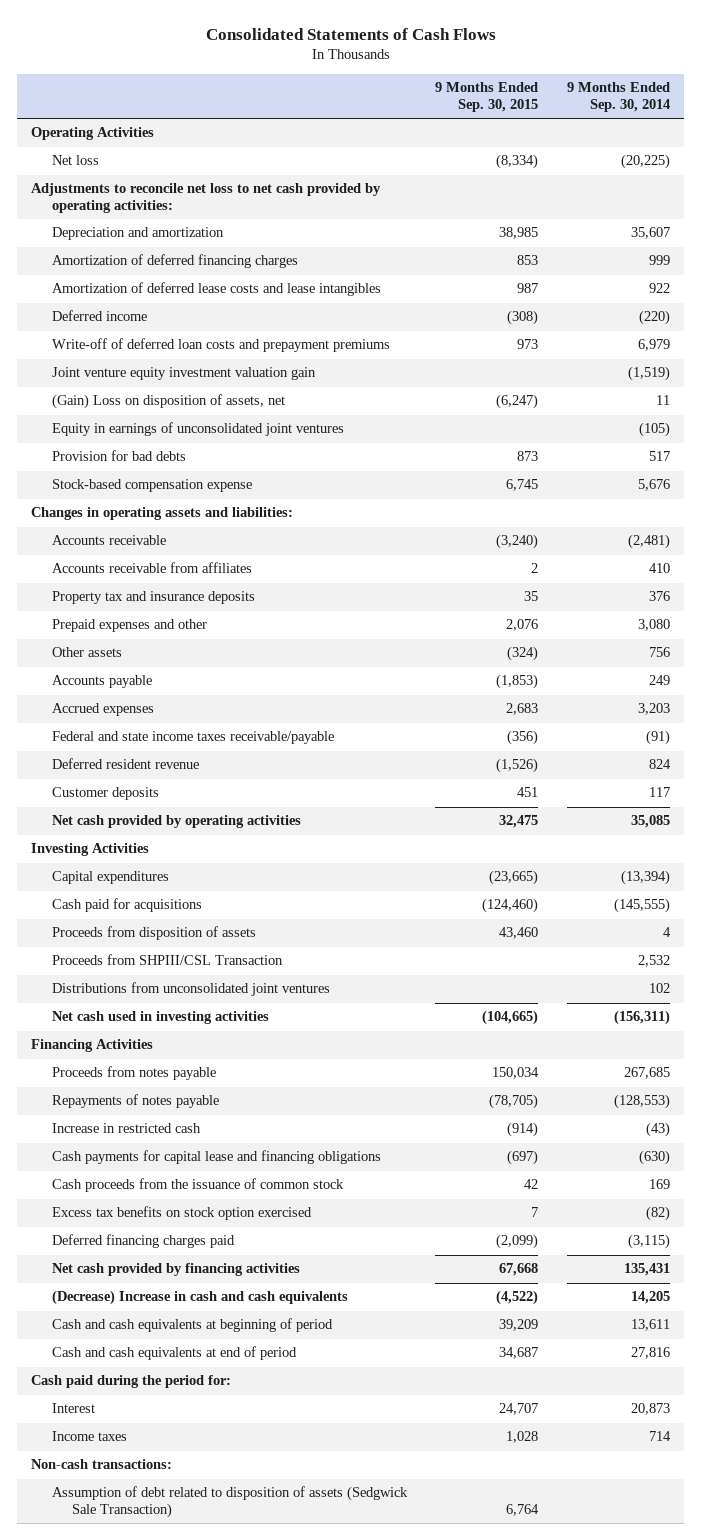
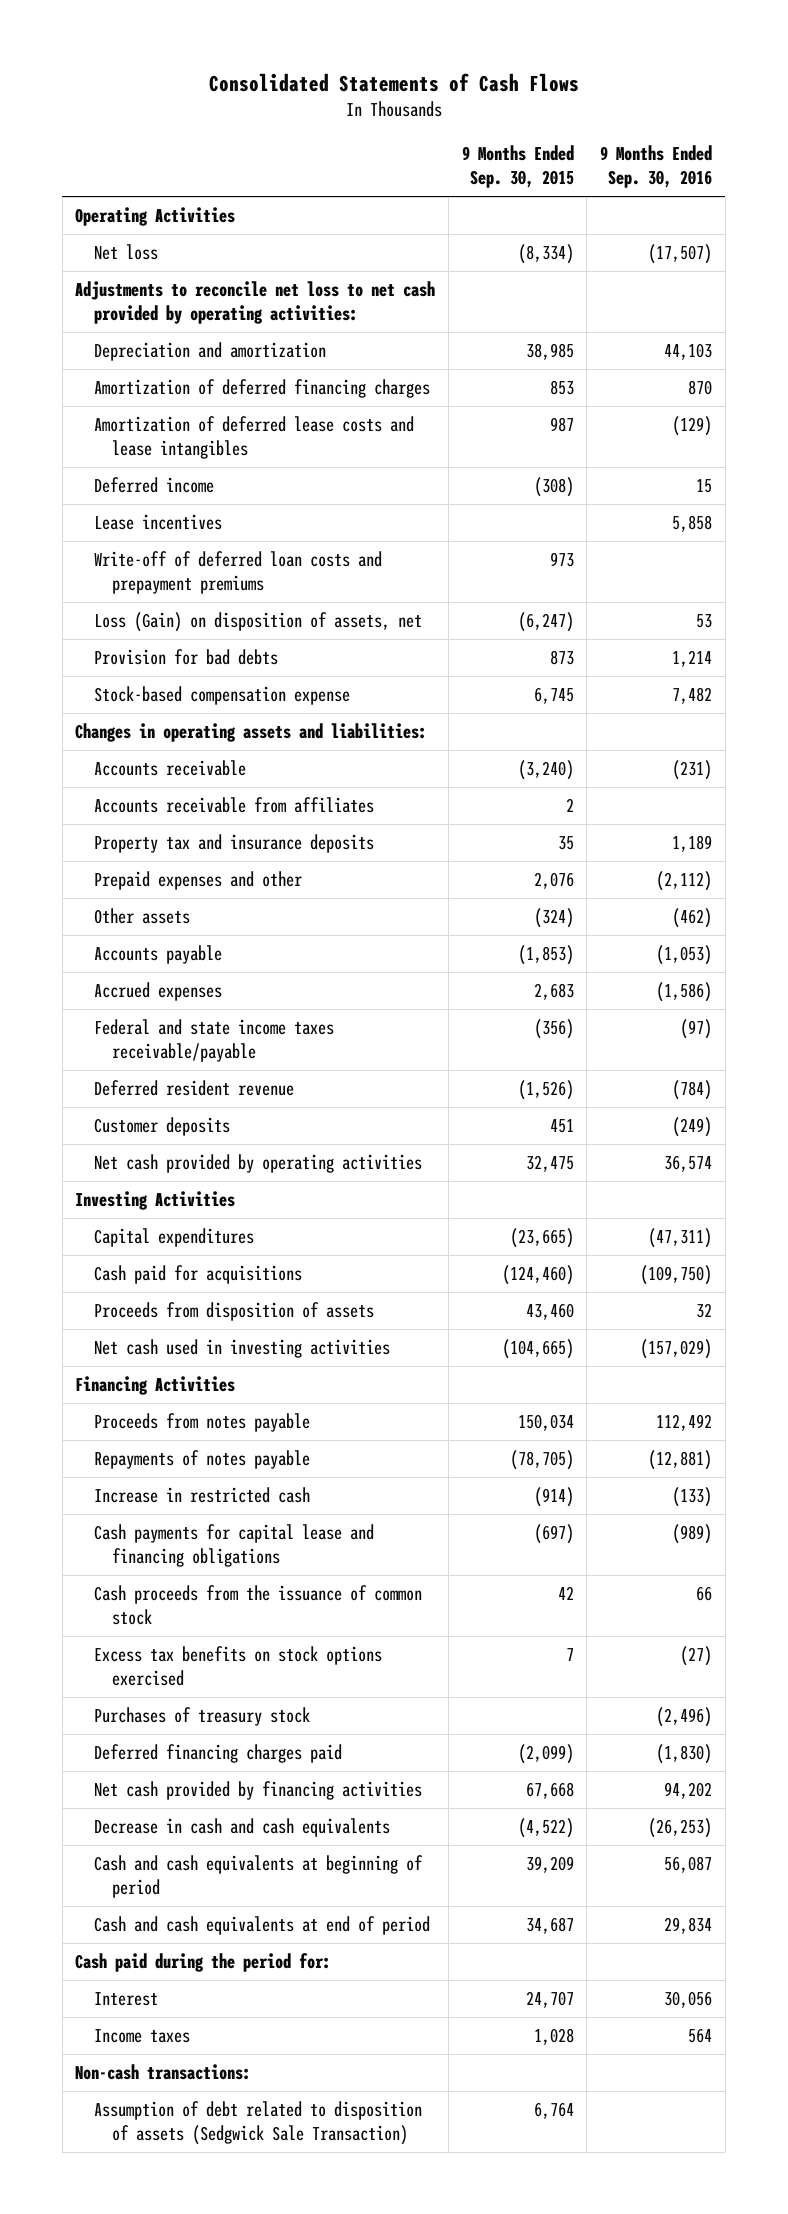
[566,82,670,113] 9 Months Ended Sep. 30, 2014 -> none
none -> [600,144,713,189] 9 Months Ended Sep. 30, 2016
none -> [93,513,222,530] Lease incentives
[51,367,316,381] Joint venture equity investment valuation gain -> none
[51,422,344,437] Equity in earnings of unconsolidated joint ventures -> none
[51,394,285,410] (Gain) Loss on disposition of assets, net -> [93,611,422,632] Loss (Gain) on disposition of assets, net
[51,954,283,966] Proceeds from SHPIII/CSL Transaction -> none
[51,982,330,997] Distributions from unconsolidated joint ventures -> none
[51,1206,312,1221] Excess tax benefits on stock option exercised -> [93,1645,382,1687] Excess tax benefits on stock options exercised
none -> [93,1706,310,1726] Purchases of treasury stock
[51,1290,348,1306] (Decrease) Increase in cash and cash equivalents -> [93,1817,390,1837] Decrease in cash and cash equivalents

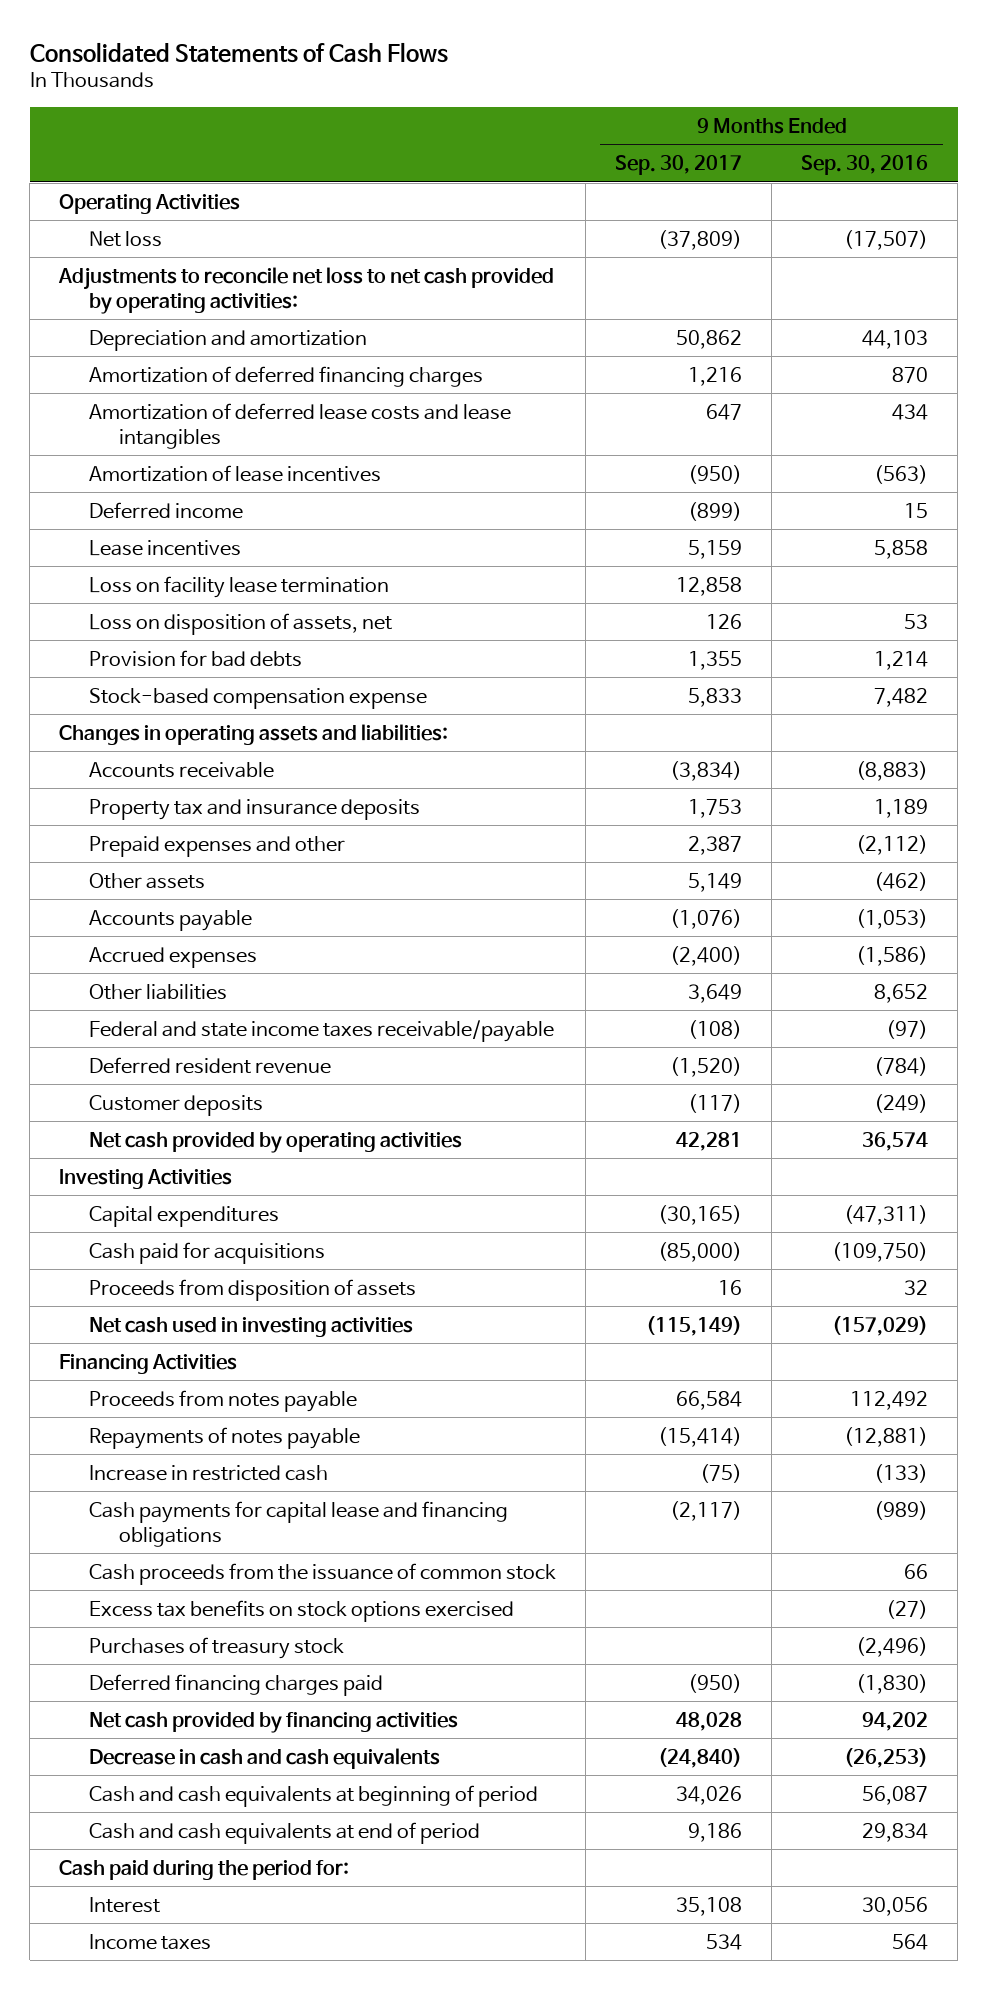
[461,144,574,189] 9 Months Ended Sep. 30, 2015 -> none
none -> [615,155,743,176] Sep. 30, 2017
[672,415,713,436] (129) -> [892,403,929,420] 434
none -> [89,464,382,482] Amortization of lease incentives
[93,550,382,595] Write-off of deferred loan costs and prepayment premiums -> none
none -> [89,575,390,598] Loss on facility lease termination
[93,611,422,632] Loss (Gain) on disposition of assets, net -> [89,612,393,635] Loss on disposition of assets, net
[93,796,374,813] Accounts receivable from affiliates -> none
[672,759,713,780] (231) -> [856,760,929,781] (8,883)
none -> [89,983,228,1000] Other liabilities
[75,2063,252,2080] Non-cash transactions: -> none
[93,2100,422,2146] Assumption of debt related to disposition of assets (Sedgwick Sale Transaction) -> none

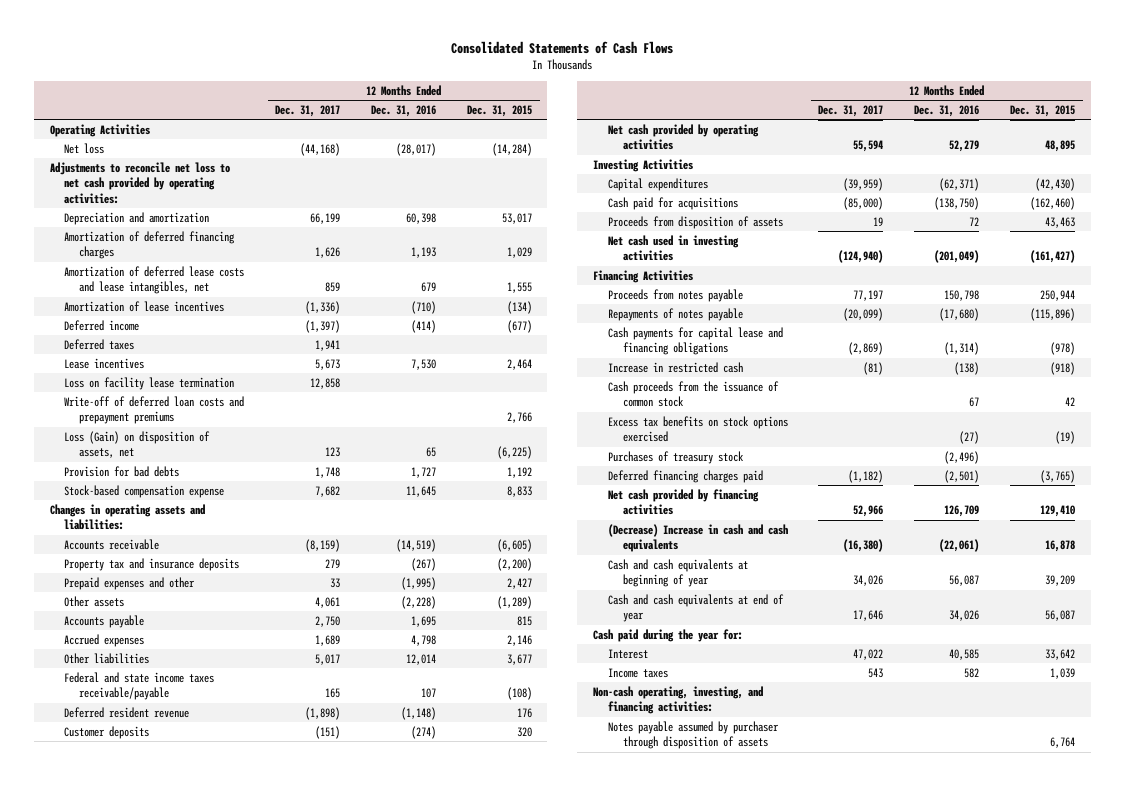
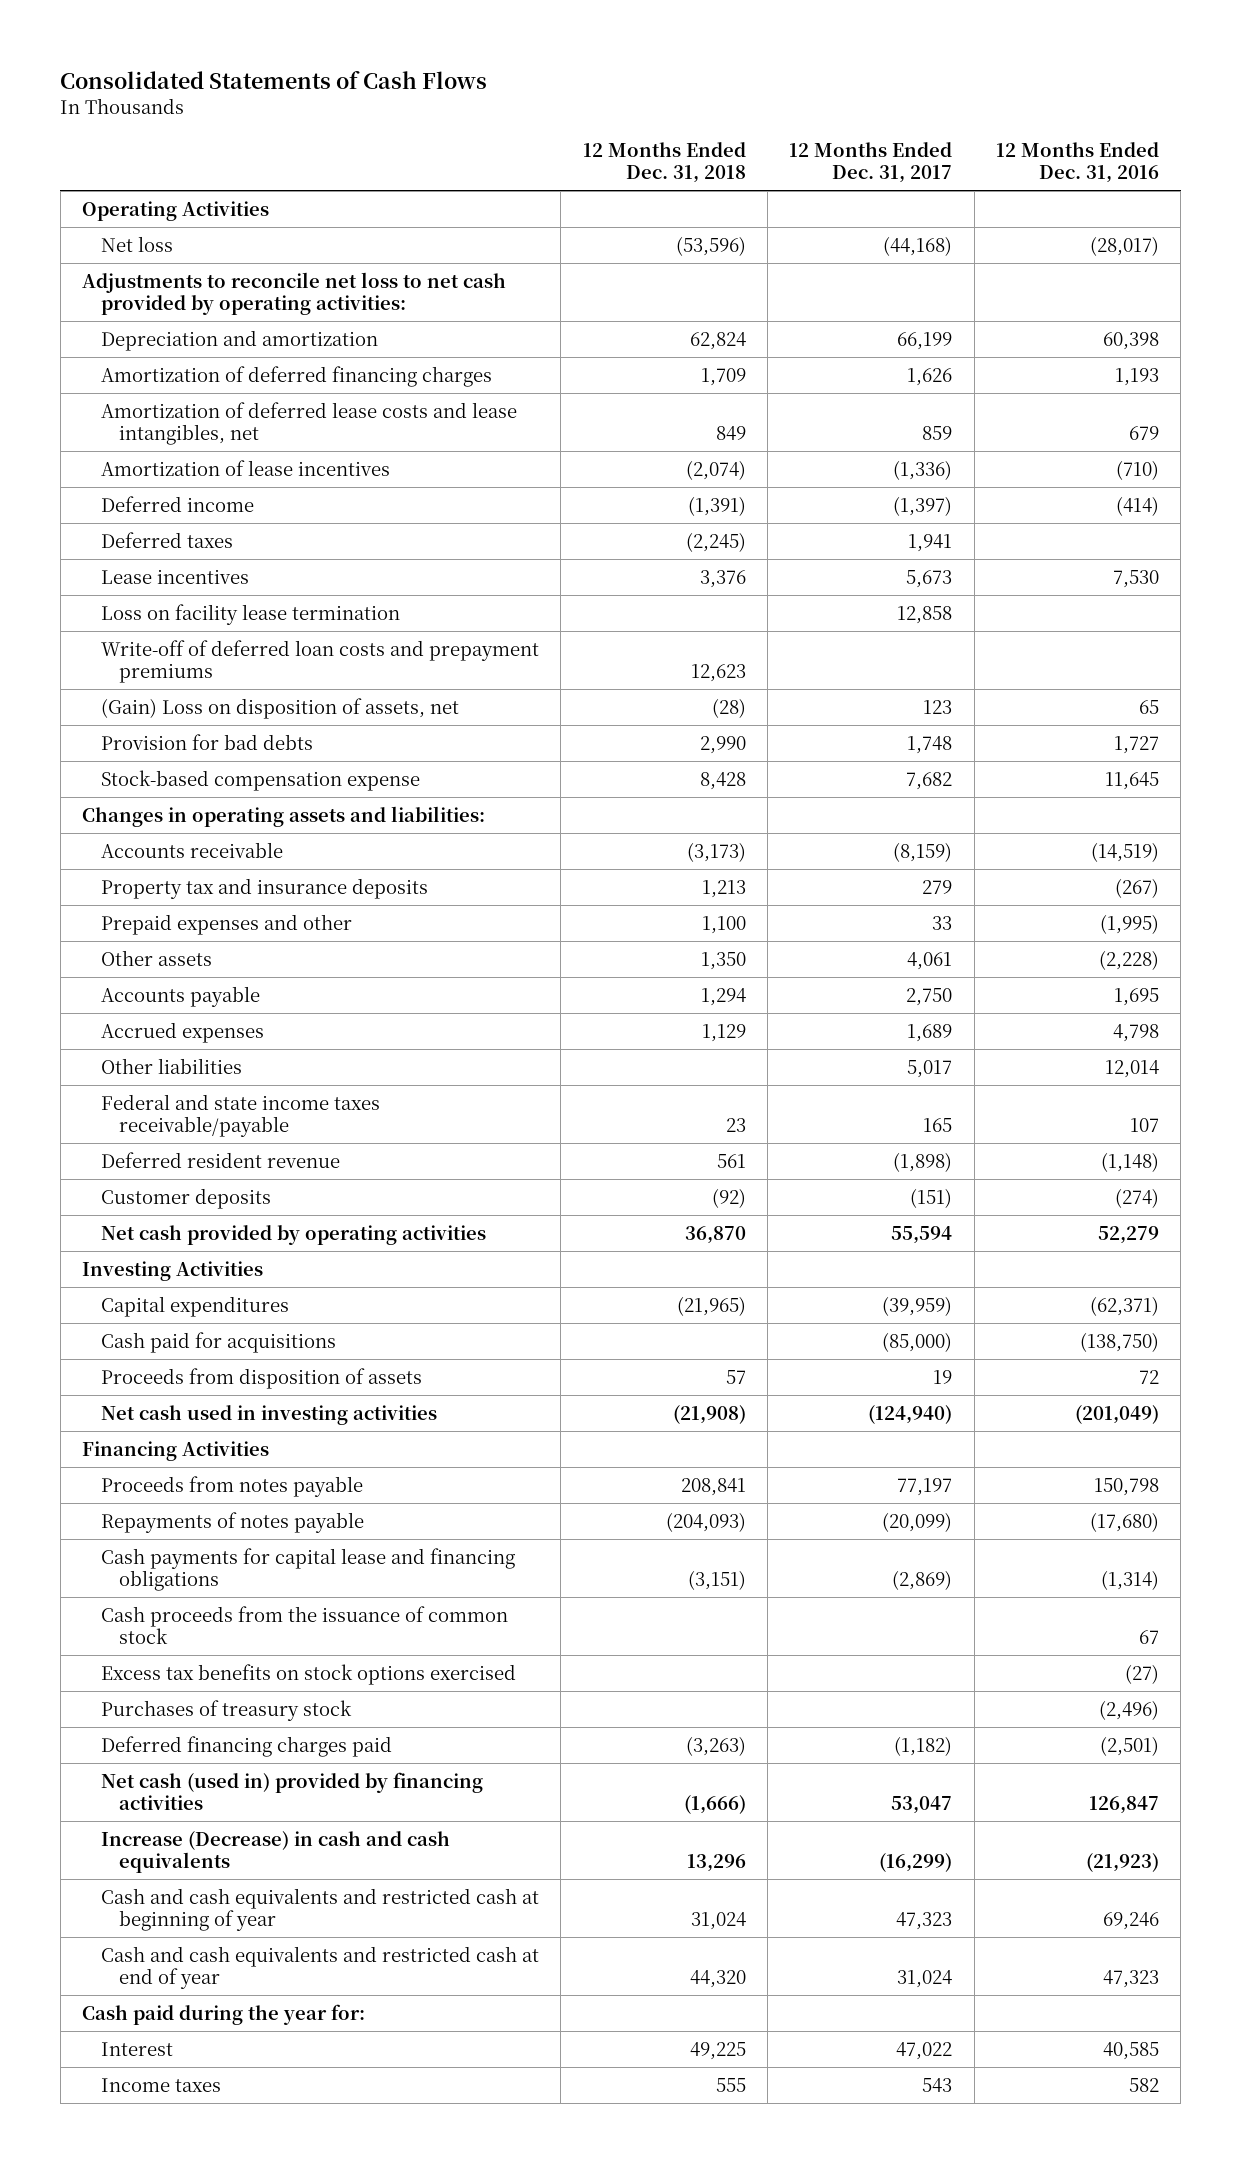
[466,104,532,117] Dec. 31, 2015 -> none
none -> [582,141,746,184] 12 Months Ended Dec. 31, 2018
[64,430,211,459] Loss (Gain) on disposition of assets, net -> [100,697,459,719] (Gain) Loss on disposition of assets, net
[607,361,743,373] Increase in restricted cash -> none
[607,488,759,516] Net cash provided by financing activities -> [100,1771,483,1810] Net cash (used in) provided by financing activities
[853,505,884,518] 52,966 -> [891,1795,953,1814] 53,047
[944,505,980,518] 126,709 -> [1089,1795,1160,1814] 126,847
[607,523,788,553] (Decrease) Increase in cash and cash equivalents -> [100,1830,450,1873] Increase (Decrease) in cash and cash equivalents
[843,539,884,553] (16,380) -> [879,1852,953,1872] (16,299)
[939,539,980,553] (22,061) -> [1086,1852,1160,1872] (21,923)
[607,558,748,588] Cash and cash equivalents at beginning of year -> [100,1887,539,1931] Cash and cash equivalents and restricted cash at beginning of year
[853,575,884,587] 34,026 -> [896,1911,953,1930] 47,323
[949,575,980,587] 56,087 -> [1103,1911,1160,1930] 69,246
[607,593,784,623] Cash and cash equivalents at end of year -> [100,1945,539,1989] Cash and cash equivalents and restricted cash at end of year
[853,610,884,622] 17,646 -> [897,1969,953,1988] 31,024
[949,610,980,622] 34,026 -> [1103,1969,1160,1988] 47,323
[592,685,763,715] Non-cash operating, investing, and financing activities: -> none
[607,720,779,750] Notes payable assumed by purchaser through disposition of assets -> none

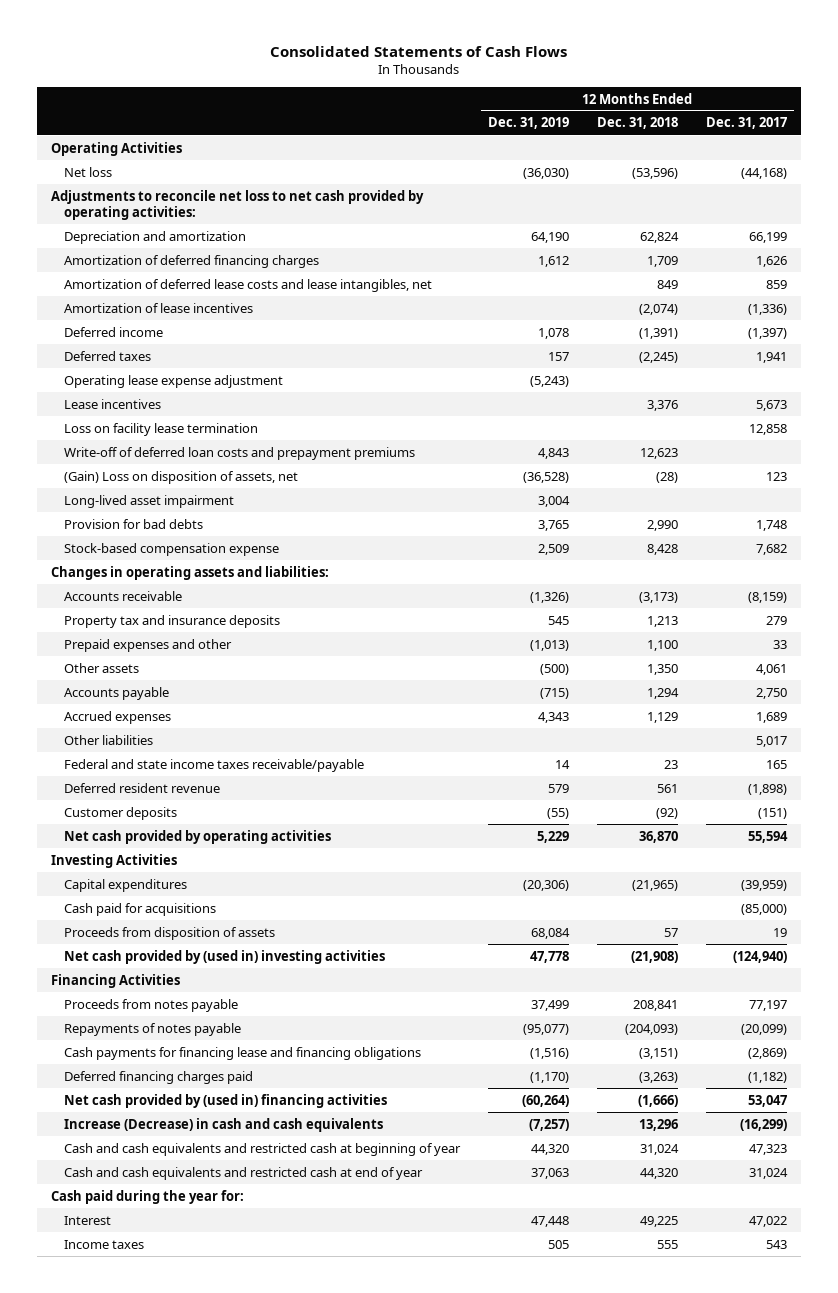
[996,141,1160,184] 12 Months Ended Dec. 31, 2016 -> none
none -> [487,117,569,130] Dec. 31, 2019
none -> [63,374,283,388] Operating lease expense adjustment
none -> [63,494,234,508] Long-lived asset impairment
[100,1404,437,1425] Net cash used in investing activities -> [63,949,385,964] Net cash provided by (used in) investing activities
[100,1605,508,1644] Cash proceeds from the issuance of common stock -> none
[100,1663,516,1685] Excess tax benefits on stock options exercised -> none
[100,1699,352,1721] Purchases of treasury stock -> none
[100,1547,515,1591] Cash payments for capital lease and financing obligations -> [63,1046,421,1060] Cash payments for financing lease and financing obligations
[100,1771,483,1810] Net cash (used in) provided by financing activities -> [63,1093,387,1108] Net cash provided by (used in) financing activities

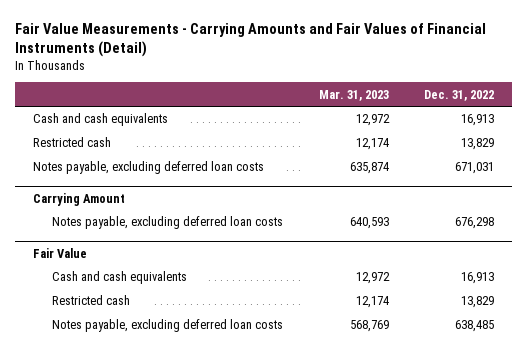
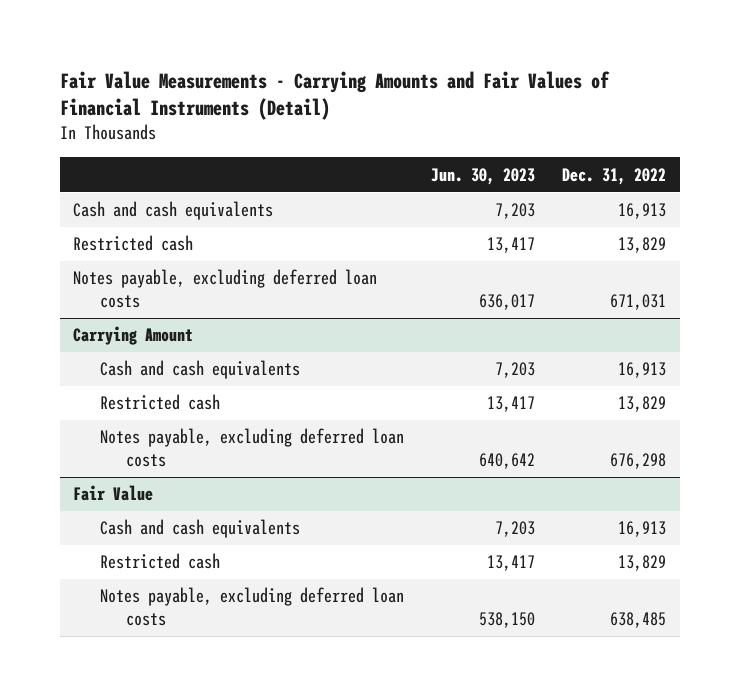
[318,89,389,101] Mar. 31, 2023 -> none
none -> [430,167,535,185] Jun. 30, 2023
none -> [99,360,300,380] Cash and cash equivalents
none -> [99,394,220,411] Restricted cash

